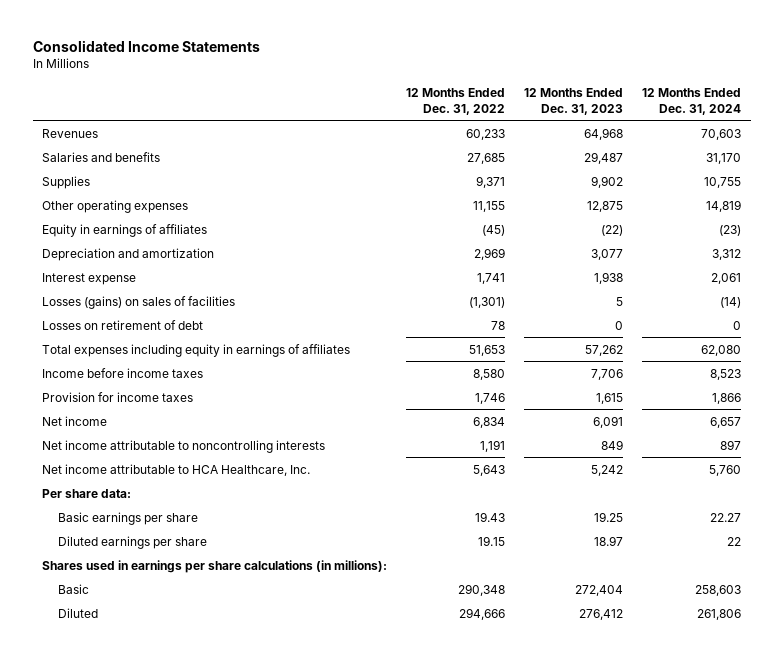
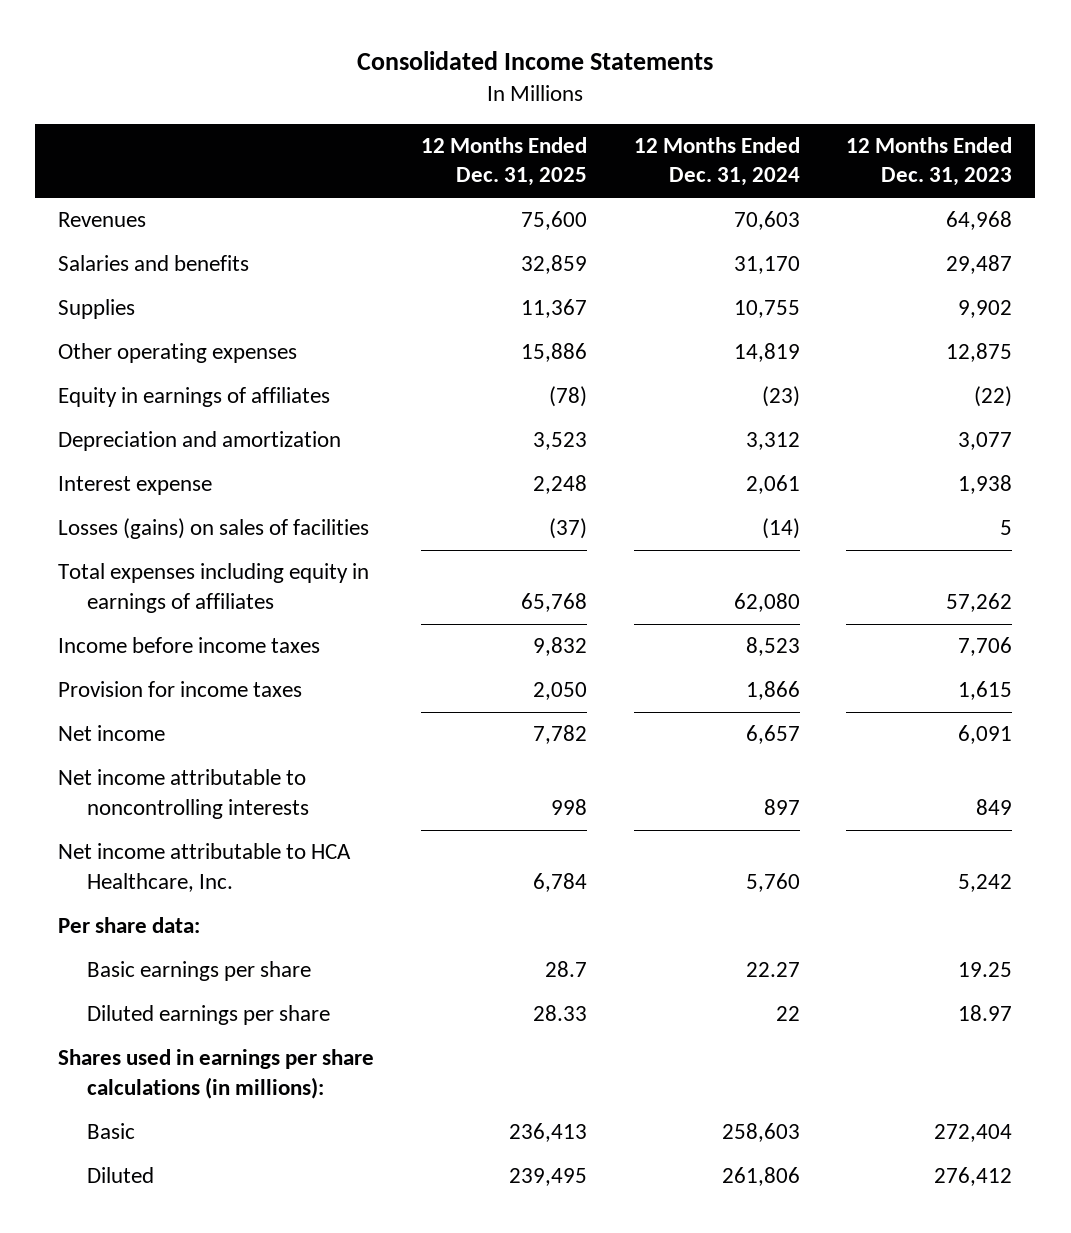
[406,87,506,115] 12 Months Ended Dec. 31, 2022 -> none
none -> [421,137,588,187] 12 Months Ended Dec. 31, 2025
[42,319,204,330] Losses on retirement of debt -> none

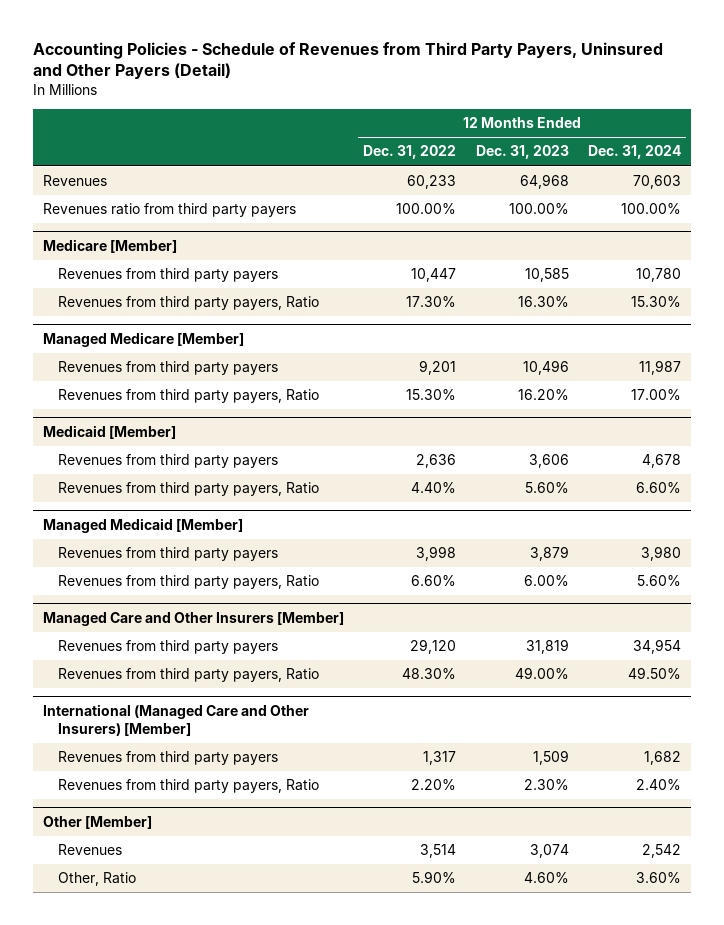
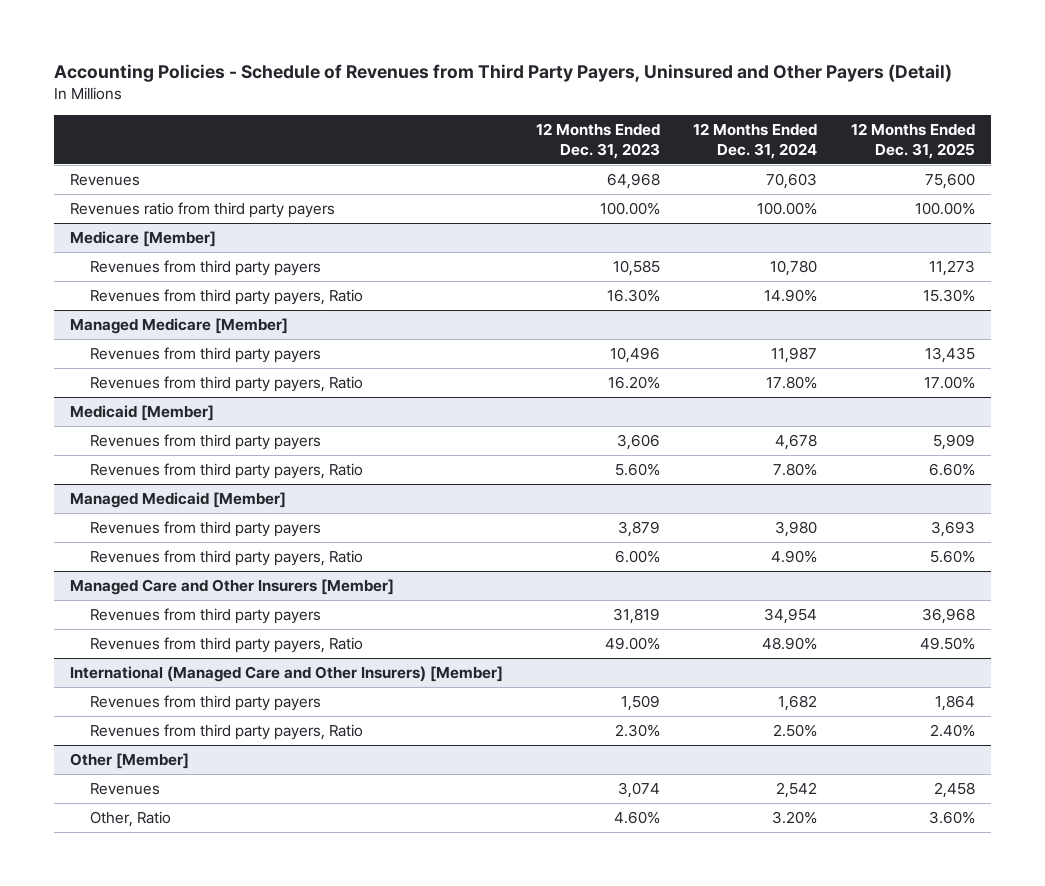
[363,145,457,160] Dec. 31, 2022 -> none
none -> [850,122,975,159] 12 Months Ended Dec. 31, 2025
[631,296,682,308] 15.30% -> [764,289,818,303] 14.90%
[631,389,682,401] 17.00% -> [766,376,818,390] 17.80%
[636,482,682,494] 6.60% -> [773,463,818,477] 7.80%
[637,575,682,587] 5.60% -> [771,550,818,564] 4.90%
[628,667,682,680] 49.50% -> [762,637,818,651] 48.90%
[636,779,682,791] 2.40% -> [773,724,818,738] 2.50%
[636,872,682,884] 3.60% -> [772,811,818,825] 3.20%

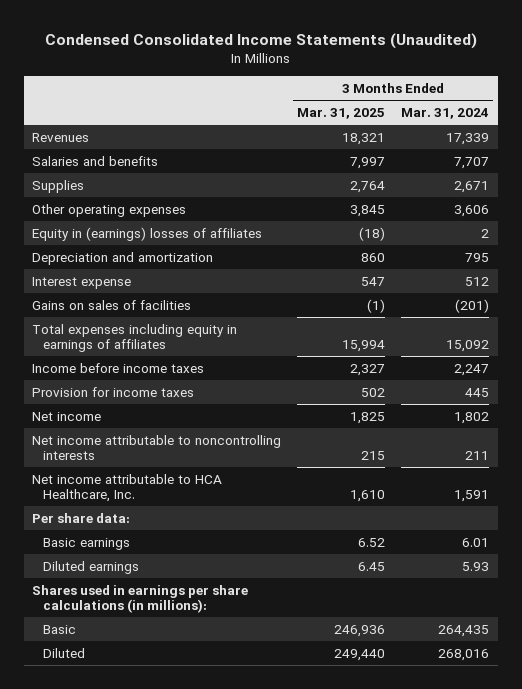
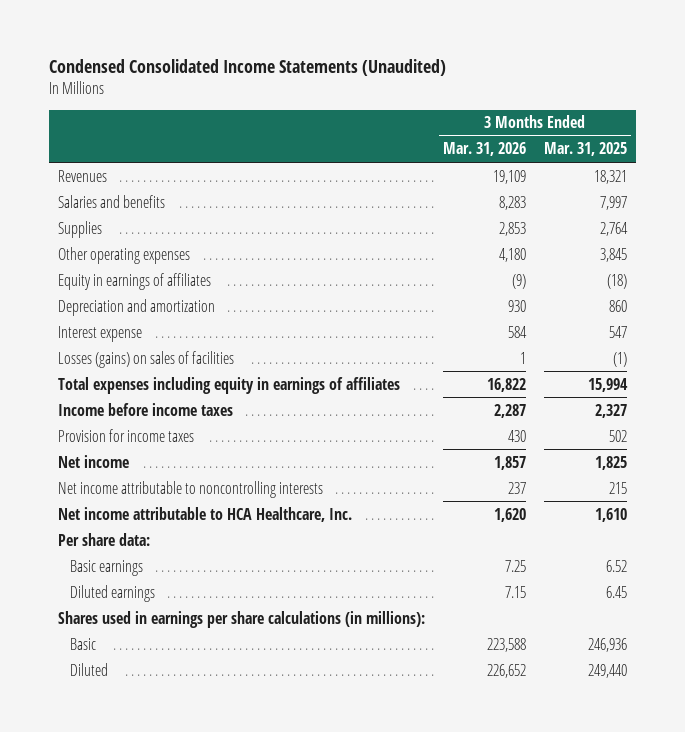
[401,107,490,119] Mar. 31, 2024 -> none
none -> [443,142,527,157] Mar. 31, 2026
[32,226,263,241] Equity in (earnings) losses of affiliates -> [58,272,212,290] Equity in earnings of affiliates
[32,299,192,310] Gains on sales of facilities -> [58,350,235,368] Losses (gains) on sales of facilities

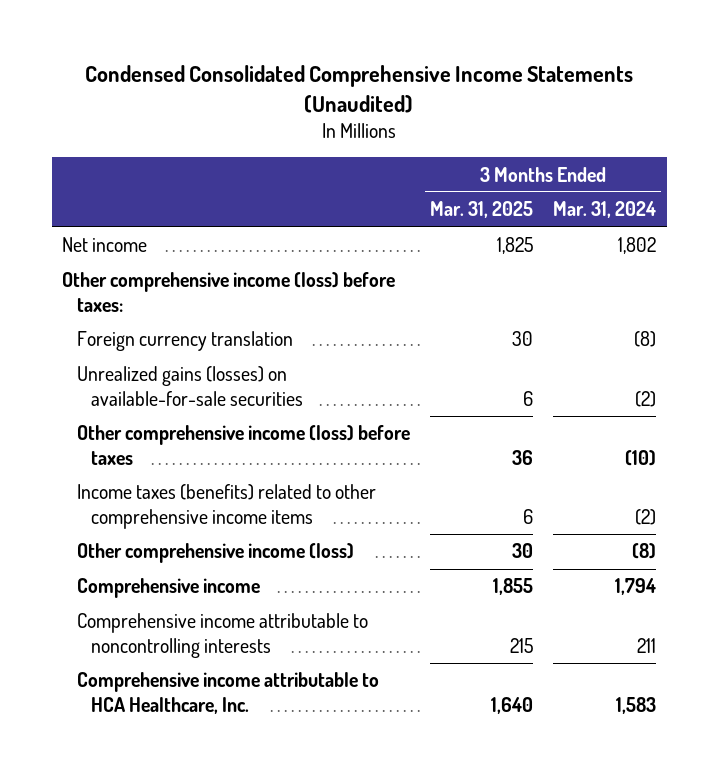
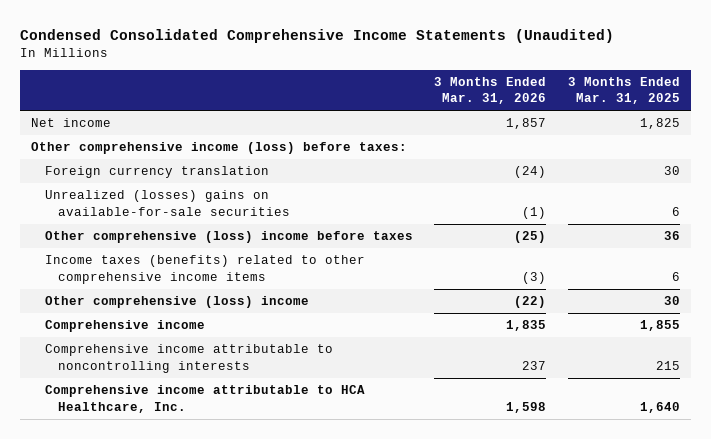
[553,201,657,219] Mar. 31, 2024 -> none
none -> [434,76,547,105] 3 Months Ended Mar. 31, 2026
[76,366,304,406] Unrealized gains (losses) on available-for-sale securities -> [44,190,291,216] Unrealized (losses) gains on available-for-sale securities
[76,425,410,465] Other comprehensive income (loss) before taxes -> [44,231,413,244] Other comprehensive (loss) income before taxes
[76,543,354,564] Other comprehensive income (loss) -> [44,296,309,309] Other comprehensive (loss) income

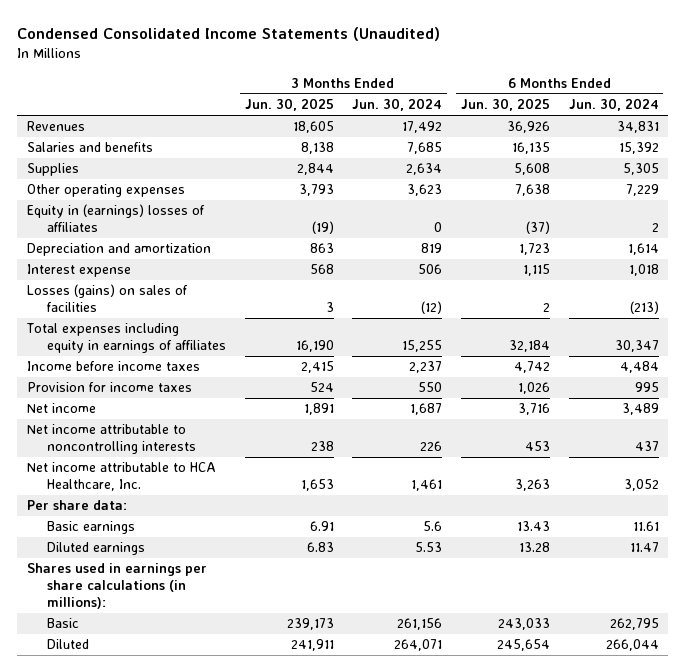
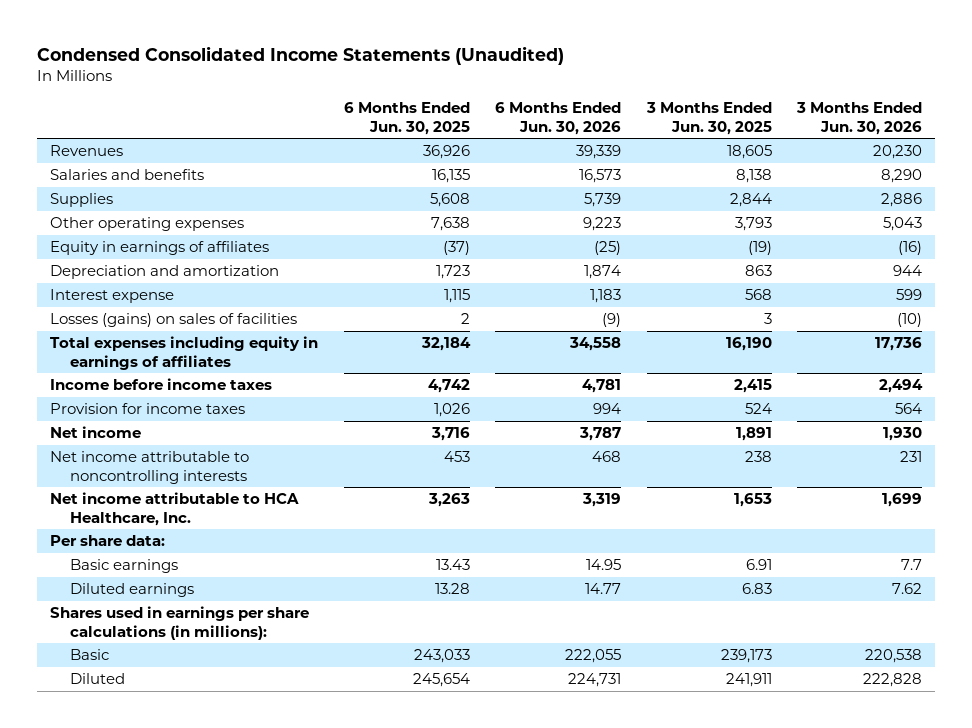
[352,98,443,112] Jun. 30, 2024 -> none
[568,98,659,112] Jun. 30, 2024 -> none
none -> [495,102,622,135] 6 Months Ended Jun. 30, 2026
none -> [796,102,923,135] 3 Months Ended Jun. 30, 2026
[26,204,205,233] Equity in (earnings) losses of affiliates -> [50,241,270,256] Equity in earnings of affiliates

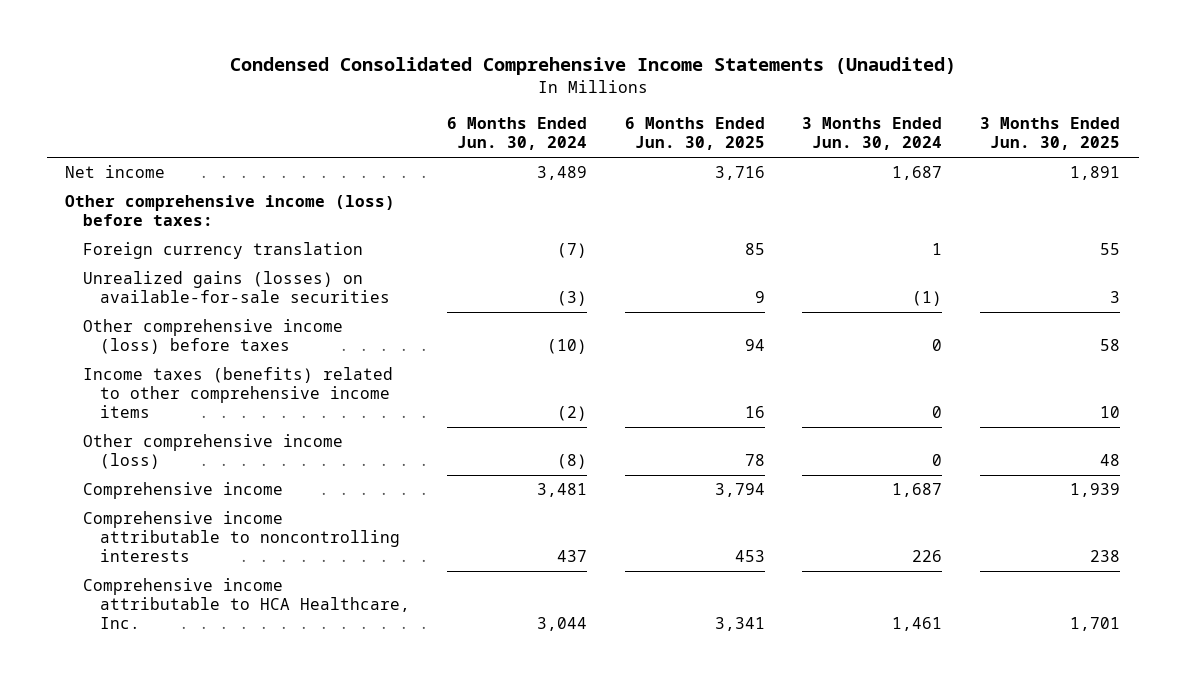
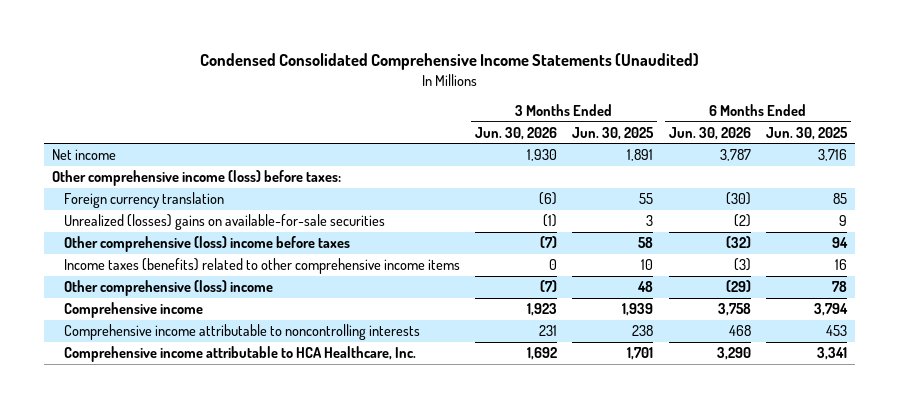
[447,117,588,151] 6 Months Ended Jun. 30, 2024 -> none
[802,117,943,151] 3 Months Ended Jun. 30, 2024 -> none
none -> [475,126,558,140] Jun. 30, 2026
none -> [668,126,751,140] Jun. 30, 2026
[82,271,390,304] Unrealized gains (losses) on available-for-sale securities -> [63,214,385,231] Unrealized (losses) gains on available-for-sale securities
[82,319,343,355] Other comprehensive income (loss) before taxes -> [63,236,350,253] Other comprehensive (loss) income before taxes
[82,434,343,470] Other comprehensive income (loss) -> [63,280,273,297] Other comprehensive (loss) income

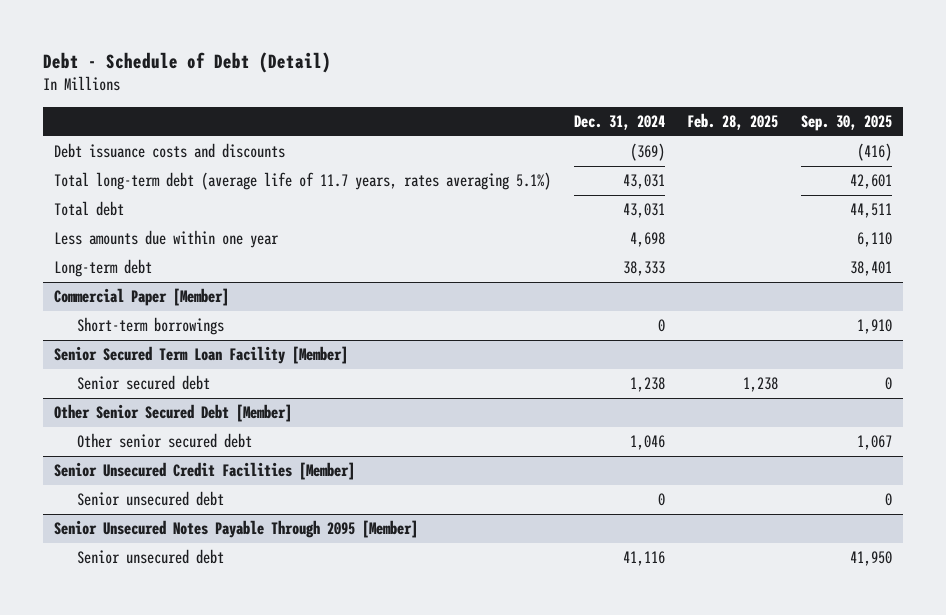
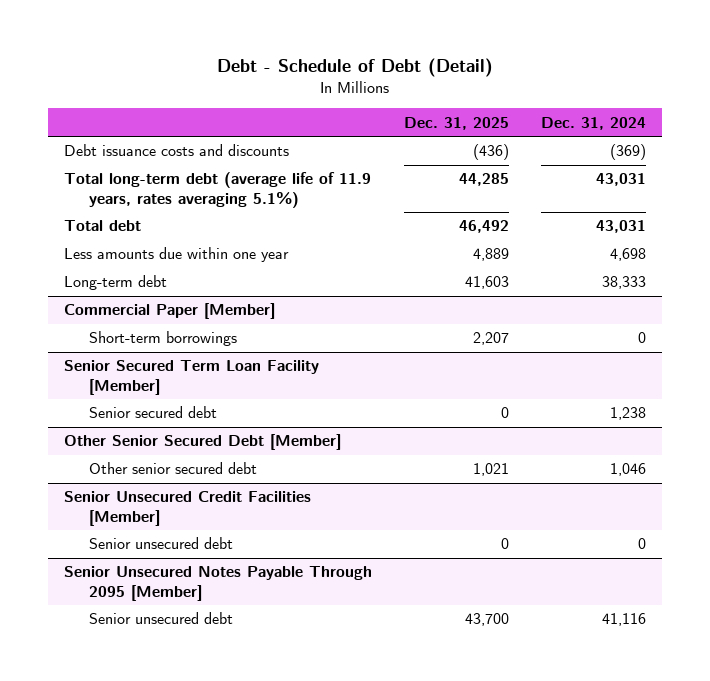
[687,113,779,131] Feb. 28, 2025 -> none
[800,115,892,132] Sep. 30, 2025 -> none
none -> [404,116,510,130] Dec. 31, 2025
[53,172,551,191] Total long-term debt (average life of 11.7 years, rates averaging 5.1%) -> [64,172,372,208] Total long-term debt (average life of 11.9 years, rates averaging 5.1%)

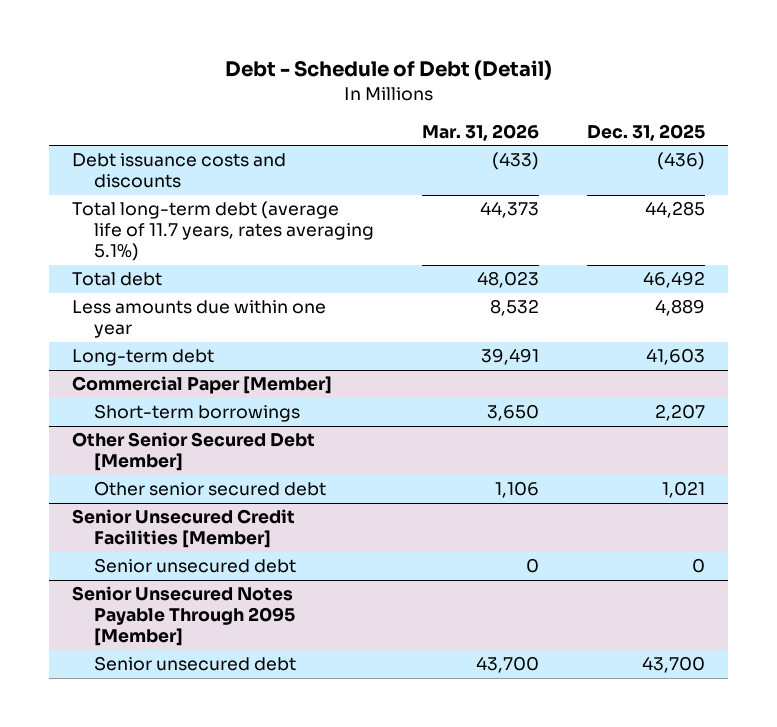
[540,116,646,130] Dec. 31, 2024 -> none
none -> [421,123,539,141] Mar. 31, 2026
[64,172,372,208] Total long-term debt (average life of 11.9 years, rates averaging 5.1%) -> [72,201,375,262] Total long-term debt (average life of 11.7 years, rates averaging 5.1%)
[64,360,320,395] Senior Secured Term Loan Facility [Member] -> none
[88,406,217,419] Senior secured debt -> none

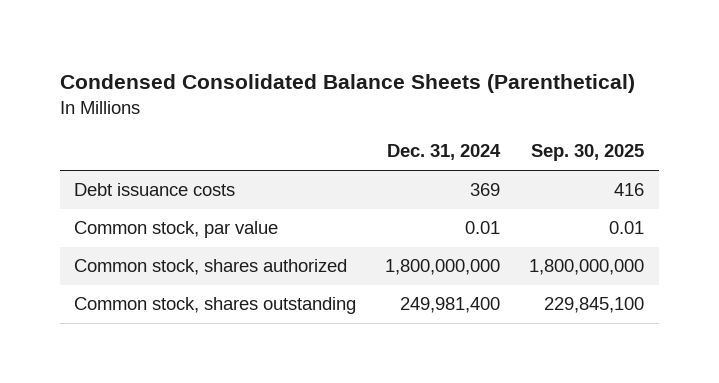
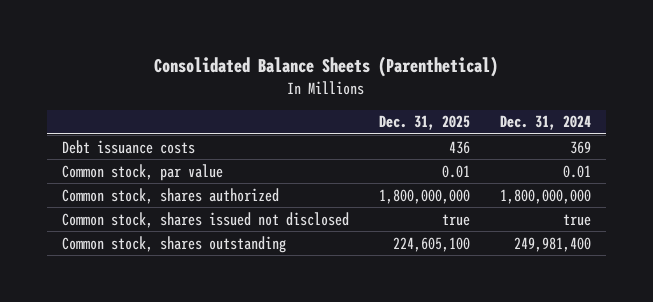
[59,73,635,93] Condensed Consolidated Balance Sheets (Parenthetical) -> [154,55,499,77] Consolidated Balance Sheets (Parenthetical)
[531,144,645,162] Sep. 30, 2025 -> none
none -> [378,115,470,131] Dec. 31, 2025
none -> [62,211,350,228] Common stock, shares issued not disclosed

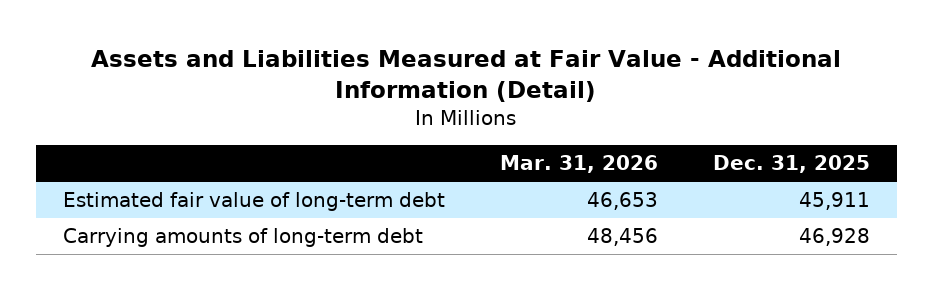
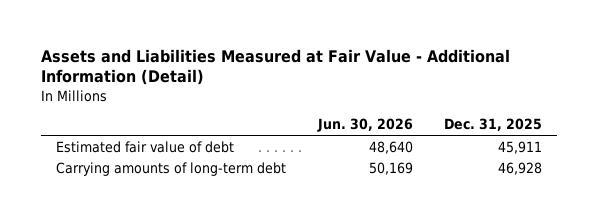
[499,155,658,174] Mar. 31, 2026 -> none
none -> [316,118,413,133] Jun. 30, 2026
[62,192,445,212] Estimated fair value of long-term debt -> [56,140,235,153] Estimated fair value of debt

